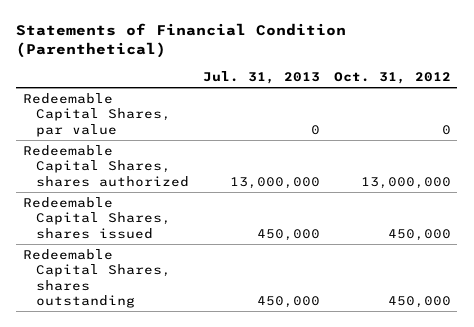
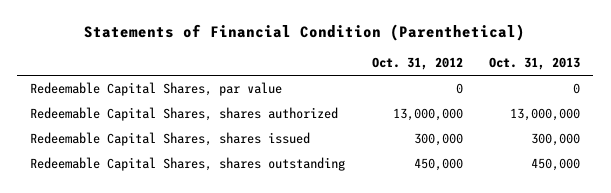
[202,71,320,85] Jul. 31, 2013 -> none
none -> [489,57,581,71] Oct. 31, 2013
[387,228,451,241] 450,000 -> [413,132,463,146] 300,000

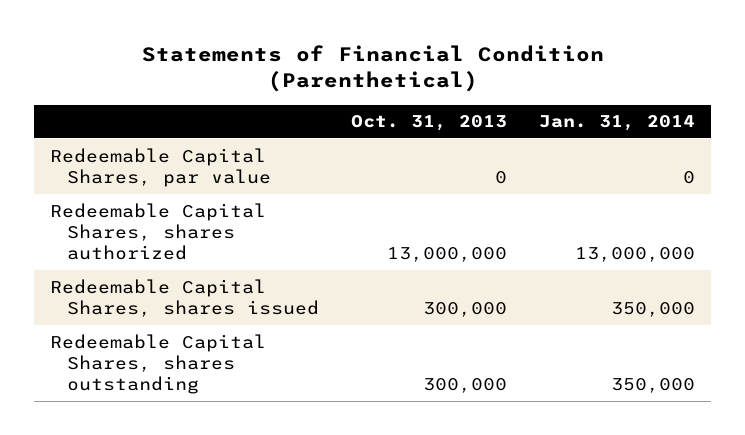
[371,57,463,71] Oct. 31, 2012 -> none
none -> [539,115,696,132] Jan. 31, 2014
[531,157,581,171] 450,000 -> [423,378,508,394] 300,000

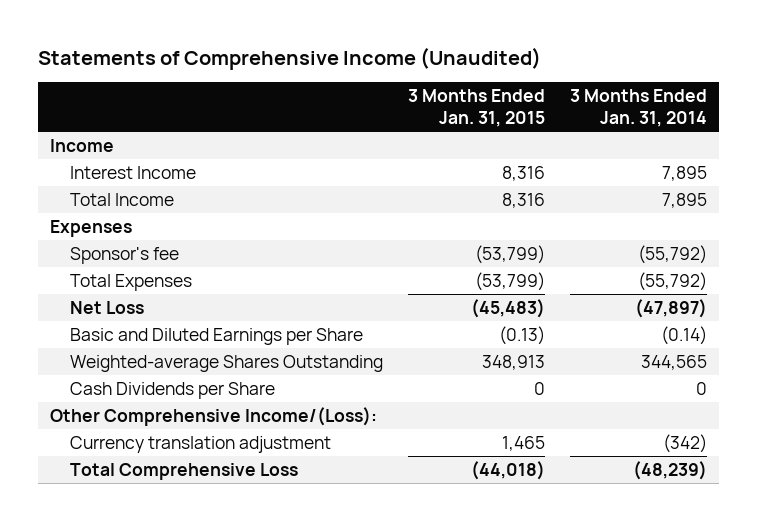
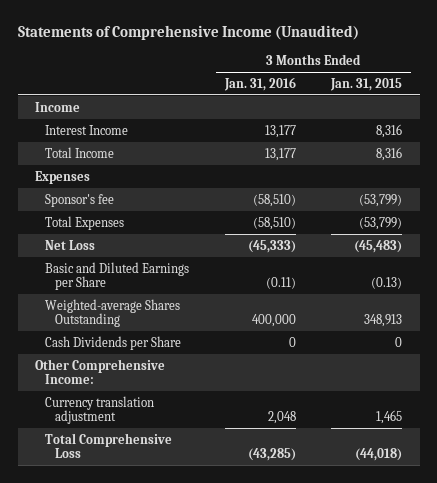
[569,89,707,128] 3 Months Ended Jan. 31, 2014 -> none
none -> [223,76,296,91] Jan. 31, 2016
[49,406,377,426] Other Comprehensive Income/(Loss): -> [35,358,166,385] Other Comprehensive Income:

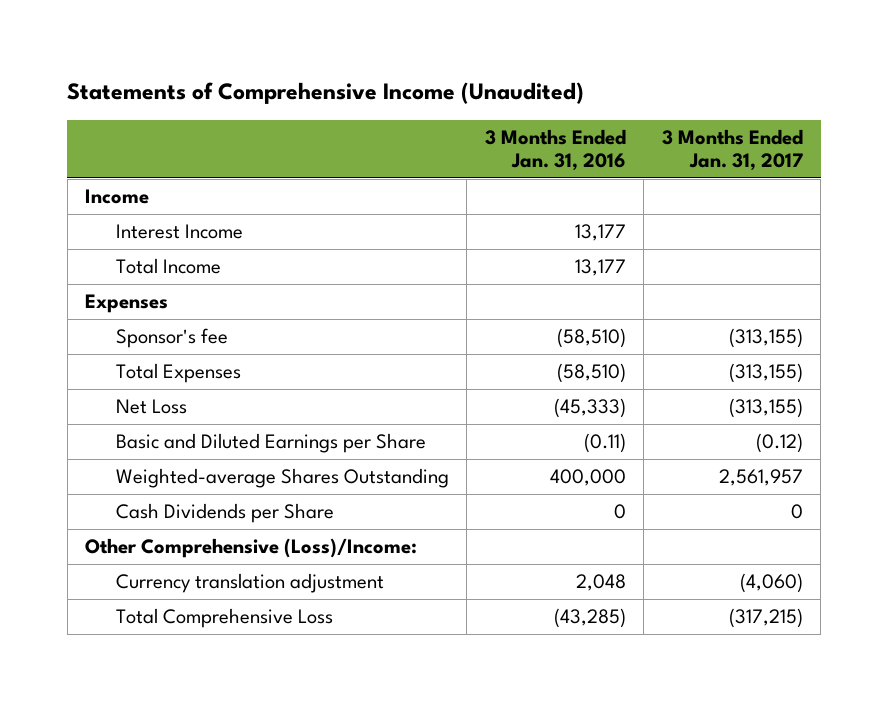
[330,77,403,91] Jan. 31, 2015 -> none
none -> [661,128,803,172] 3 Months Ended Jan. 31, 2017
[35,358,166,385] Other Comprehensive Income: -> [85,538,418,559] Other Comprehensive (Loss)/Income:

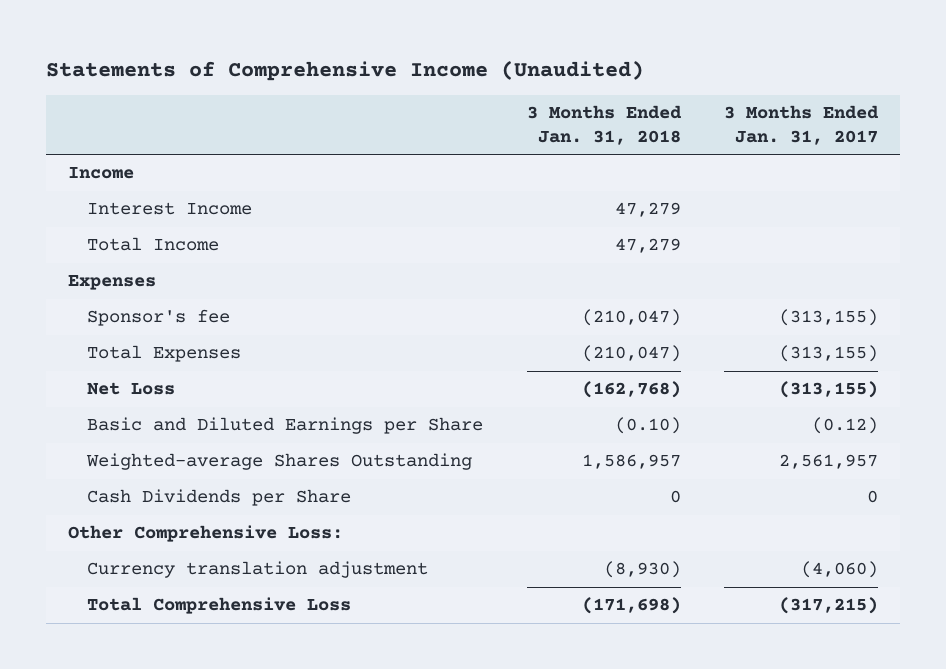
[484,128,626,172] 3 Months Ended Jan. 31, 2016 -> none
none -> [526,105,682,145] 3 Months Ended Jan. 31, 2018
[85,538,418,559] Other Comprehensive (Loss)/Income: -> [67,525,343,543] Other Comprehensive Loss:

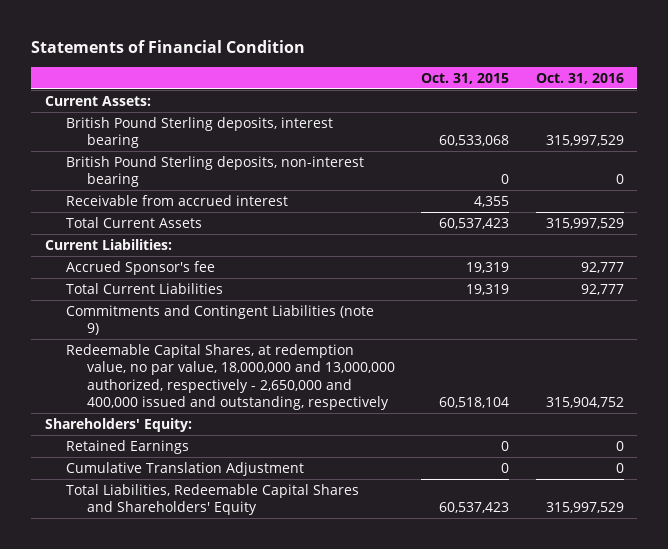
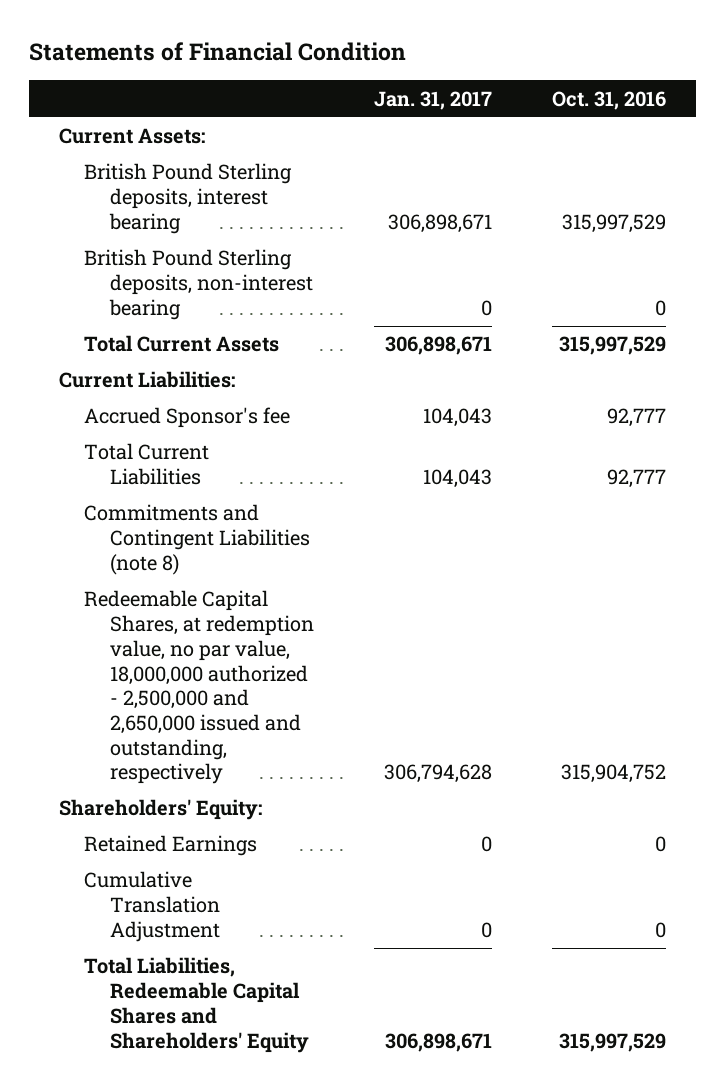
[421,72,510,84] Oct. 31, 2015 -> none
none -> [373,90,492,110] Jan. 31, 2017
[65,194,288,206] Receivable from accrued interest -> none
[65,304,374,336] Commitments and Contingent Liabilities (note 9) -> [84,504,310,575] Commitments and Contingent Liabilities (note 8)
[65,343,395,411] Redeemable Capital Shares, at redemption value, no par value, 18,000,000 and 13,000,000 authorized, respectively - 2,650,000 and 400,000 issued and outstanding, respectively -> [84,590,314,785] Redeemable Capital Shares, at redemption value, no par value, 18,000,000 authorized - 2,500,000 and 2,650,000 issued and outstanding, respectively

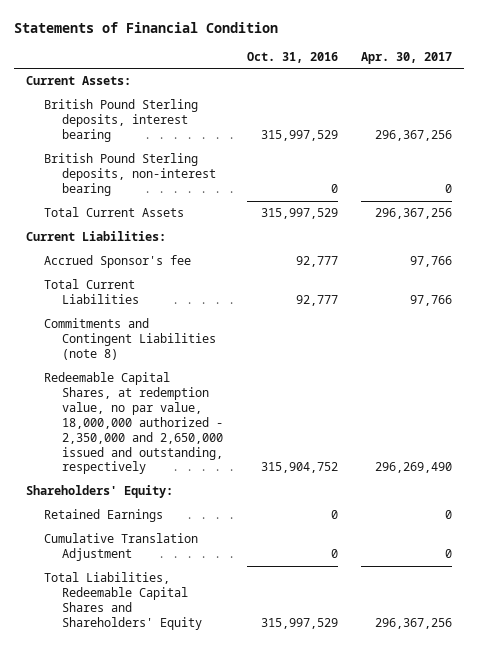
[373,90,492,110] Jan. 31, 2017 -> none
none -> [361,51,453,64] Apr. 30, 2017
[84,590,314,785] Redeemable Capital Shares, at redemption value, no par value, 18,000,000 authorized - 2,500,000 and 2,650,000 issued and outstanding, respectively -> [44,372,224,475] Redeemable Capital Shares, at redemption value, no par value, 18,000,000 authorized - 2,350,000 and 2,650,000 issued and outstanding, respectively

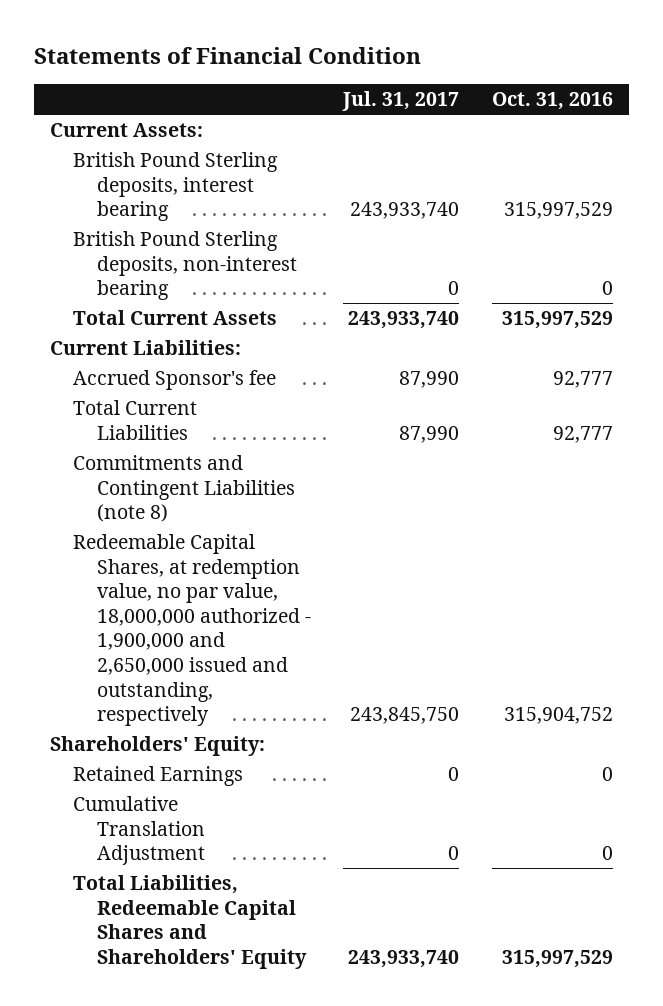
[361,51,453,64] Apr. 30, 2017 -> none
none -> [342,90,460,111] Jul. 31, 2017
[44,372,224,475] Redeemable Capital Shares, at redemption value, no par value, 18,000,000 authorized - 2,350,000 and 2,650,000 issued and outstanding, respectively -> [73,534,311,727] Redeemable Capital Shares, at redemption value, no par value, 18,000,000 authorized - 1,900,000 and 2,650,000 issued and outstanding, respectively

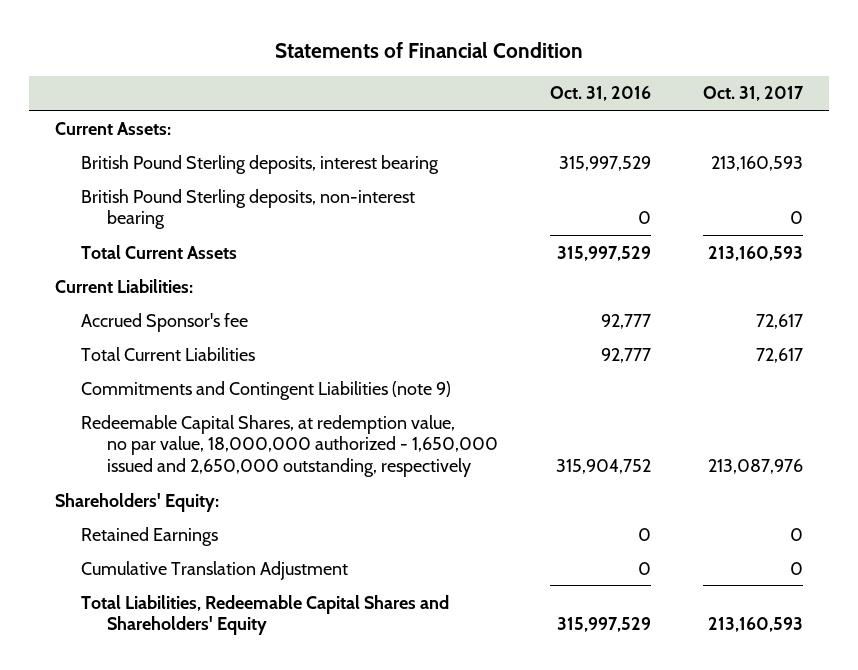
[342,90,460,111] Jul. 31, 2017 -> none
none -> [702,86,804,102] Oct. 31, 2017
[73,455,295,523] Commitments and Contingent Liabilities (note 8) -> [81,380,452,400] Commitments and Contingent Liabilities (note 9)
[73,534,311,727] Redeemable Capital Shares, at redemption value, no par value, 18,000,000 authorized - 1,900,000 and 2,650,000 issued and outstanding, respectively -> [81,414,498,477] Redeemable Capital Shares, at redemption value, no par value, 18,000,000 authorized - 1,650,000 issued and 2,650,000 outstanding, respectively

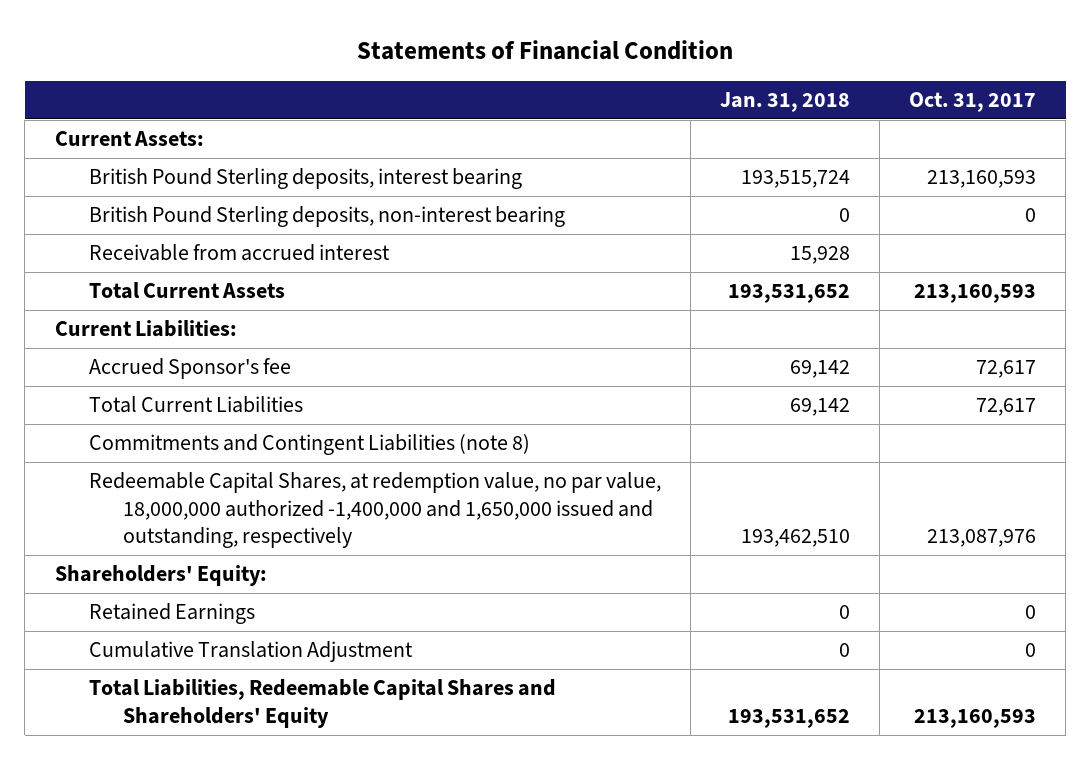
[549,86,651,102] Oct. 31, 2016 -> none
none -> [719,91,850,112] Jan. 31, 2018
none -> [88,244,390,262] Receivable from accrued interest
[81,380,452,400] Commitments and Contingent Liabilities (note 9) -> [88,434,530,456] Commitments and Contingent Liabilities (note 8)
[81,414,498,477] Redeemable Capital Shares, at redemption value, no par value, 18,000,000 authorized - 1,650,000 issued and 2,650,000 outstanding, respectively -> [88,472,661,549] Redeemable Capital Shares, at redemption value, no par value, 18,000,000 authorized -1,400,000 and 1,650,000 issued and outstanding, respectively

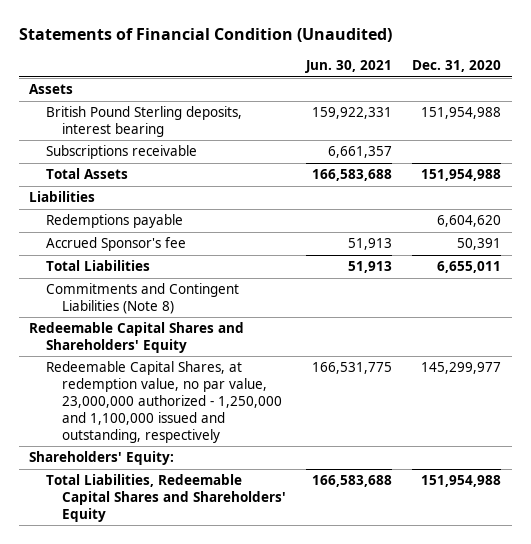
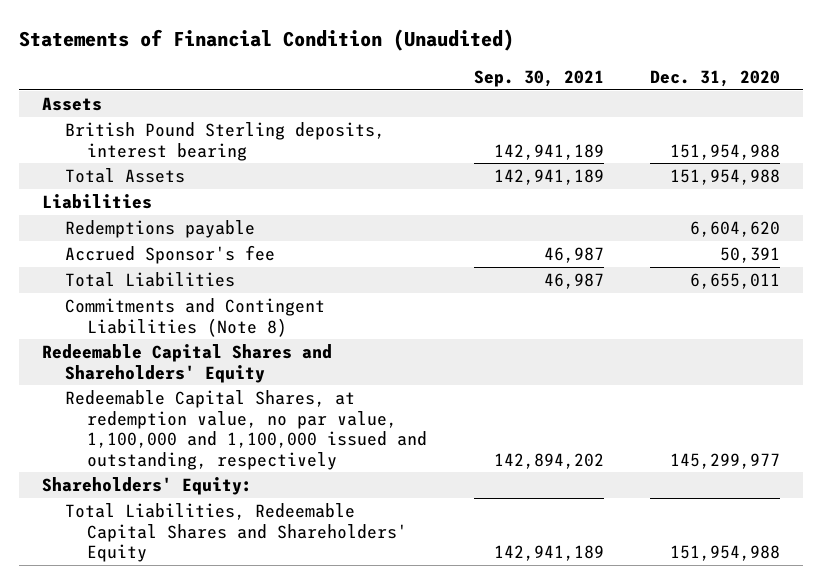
[305,60,393,74] Jun. 30, 2021 -> none
none -> [473,69,604,87] Sep. 30, 2021
[45,145,197,160] Subscriptions receivable -> none
[45,361,282,443] Redeemable Capital Shares, at redemption value, no par value, 23,000,000 authorized - 1,250,000 and 1,100,000 issued and outstanding, respectively -> [64,390,428,470] Redeemable Capital Shares, at redemption value, no par value, 1,100,000 and 1,100,000 issued and outstanding, respectively

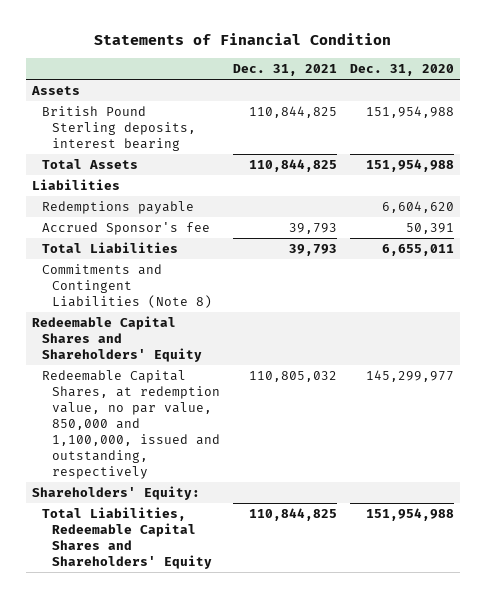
[18,29,514,52] Statements of Financial Condition (Unaudited) -> [94,33,392,46] Statements of Financial Condition
[473,69,604,87] Sep. 30, 2021 -> none
none -> [233,63,338,76] Dec. 31, 2021
[64,390,428,470] Redeemable Capital Shares, at redemption value, no par value, 1,100,000 and 1,100,000 issued and outstanding, respectively -> [42,370,221,480] Redeemable Capital Shares, at redemption value, no par value, 850,000 and 1,100,000, issued and outstanding, respectively

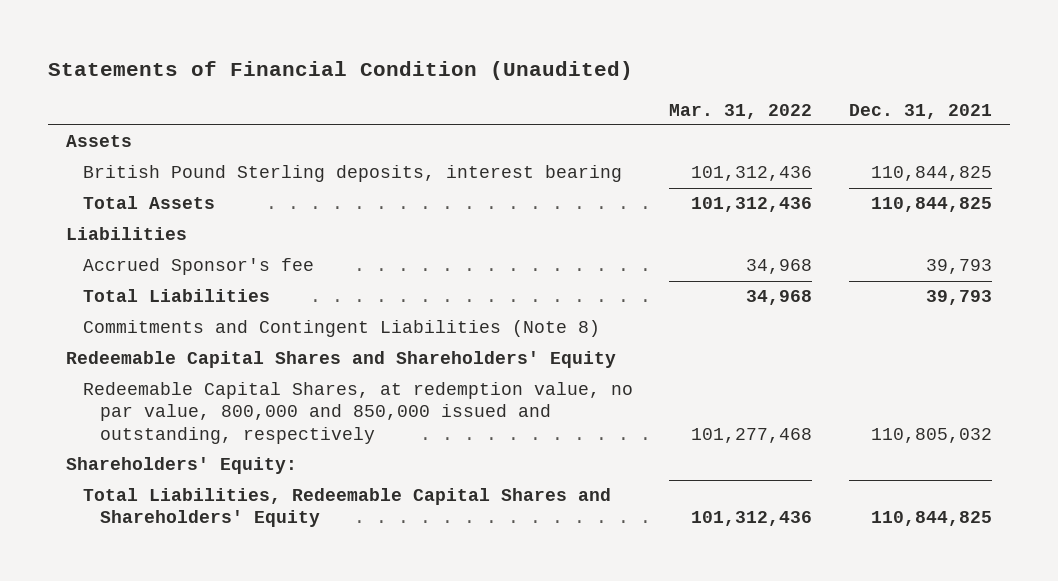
[94,33,392,46] Statements of Financial Condition -> [47,61,633,81] Statements of Financial Condition (Unaudited)
[349,63,454,76] Dec. 31, 2020 -> none
none -> [669,103,813,119] Mar. 31, 2022
[42,201,195,215] Redemptions payable -> none
[42,370,221,480] Redeemable Capital Shares, at redemption value, no par value, 850,000 and 1,100,000, issued and outstanding, respectively -> [83,382,634,444] Redeemable Capital Shares, at redemption value, no par value, 800,000 and 850,000 issued and outstanding, respectively

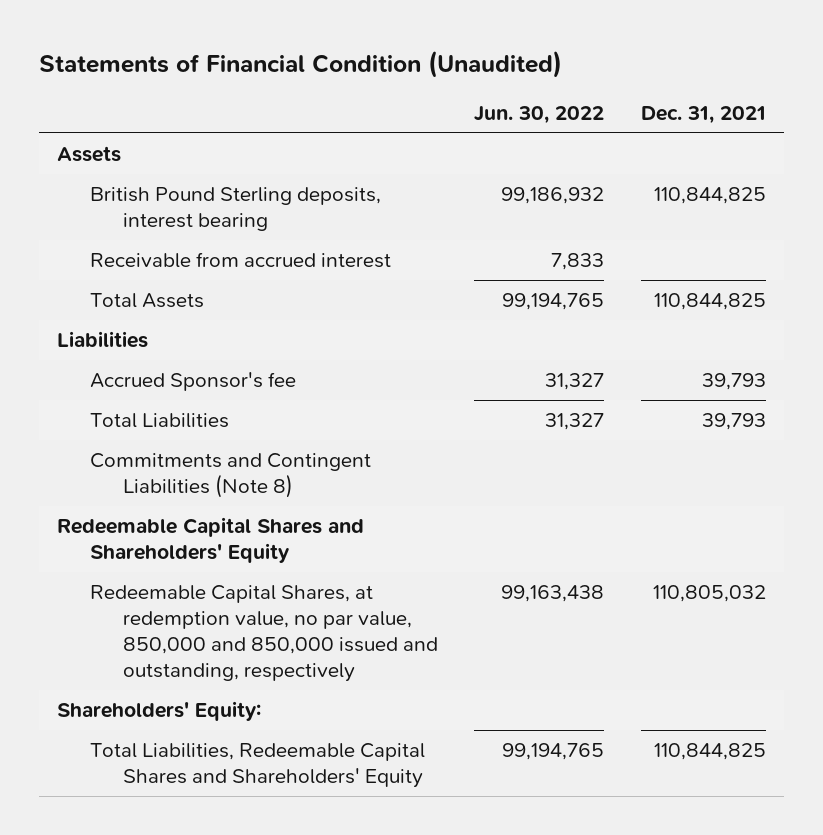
[669,103,813,119] Mar. 31, 2022 -> none
none -> [474,105,605,124] Jun. 30, 2022
none -> [89,252,391,269] Receivable from accrued interest
[83,382,634,444] Redeemable Capital Shares, at redemption value, no par value, 800,000 and 850,000 issued and outstanding, respectively -> [89,585,438,683] Redeemable Capital Shares, at redemption value, no par value, 850,000 and 850,000 issued and outstanding, respectively

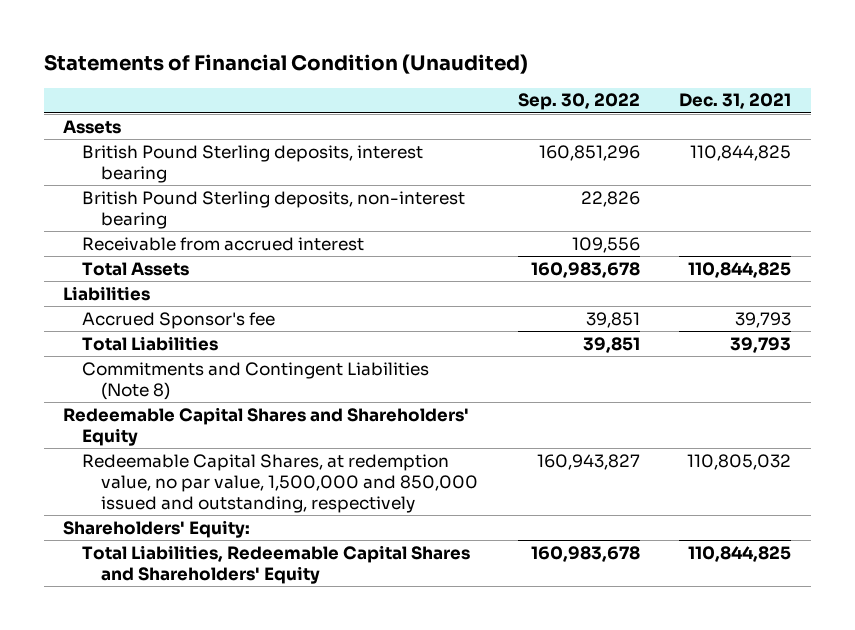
[474,105,605,124] Jun. 30, 2022 -> none
none -> [517,93,640,111] Sep. 30, 2022
none -> [82,190,466,229] British Pound Sterling deposits, non-interest bearing
[89,585,438,683] Redeemable Capital Shares, at redemption value, no par value, 850,000 and 850,000 issued and outstanding, respectively -> [82,453,479,513] Redeemable Capital Shares, at redemption value, no par value, 1,500,000 and 850,000 issued and outstanding, respectively

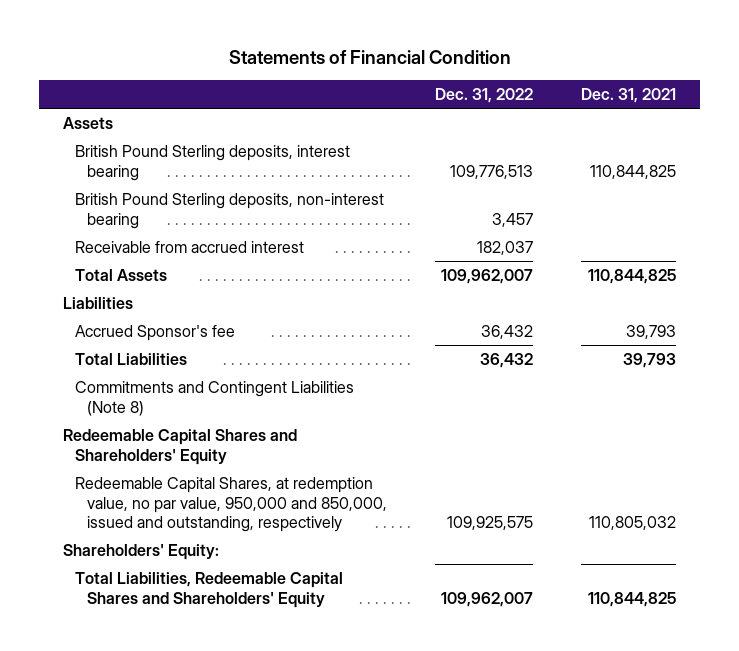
[43,54,528,75] Statements of Financial Condition (Unaudited) -> [228,50,511,65] Statements of Financial Condition
[517,93,640,111] Sep. 30, 2022 -> none
none -> [434,88,533,104] Dec. 31, 2022
[82,453,479,513] Redeemable Capital Shares, at redemption value, no par value, 1,500,000 and 850,000 issued and outstanding, respectively -> [75,476,387,533] Redeemable Capital Shares, at redemption value, no par value, 950,000 and 850,000, issued and outstanding, respectively

